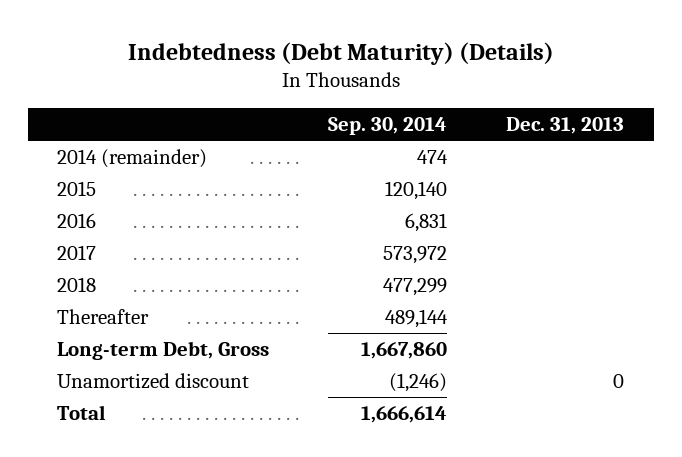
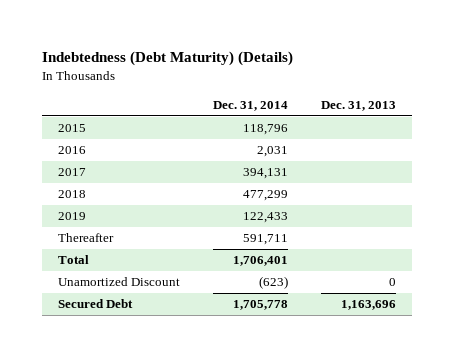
[328,117,448,136] Sep. 30, 2014 -> none
none -> [213,100,289,111] Dec. 31, 2014
[57,149,208,169] 2014 (remainder) -> none
none -> [58,212,87,221] 2019
[57,341,270,361] Long-term Debt, Gross -> none
[57,373,250,390] Unamortized discount -> none
none -> [58,277,181,287] Unamortized Discount
none -> [58,299,134,309] Secured Debt

